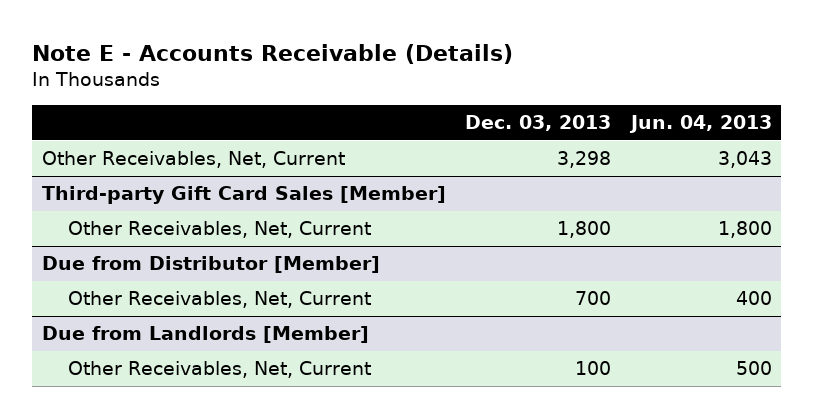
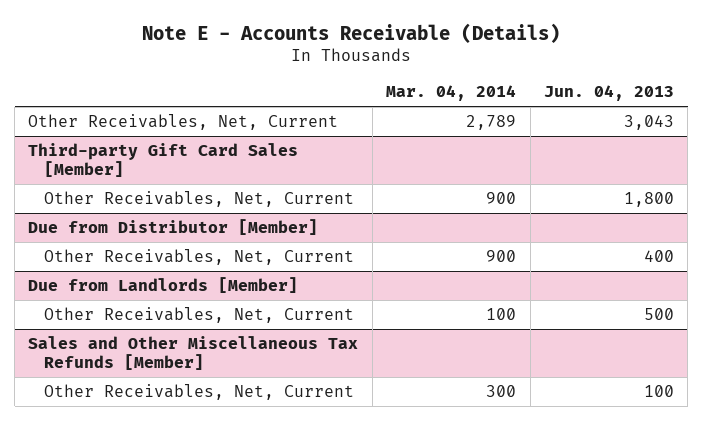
[465,115,612,132] Dec. 03, 2013 -> none
none -> [386,85,517,102] Mar. 04, 2014
none -> [28,335,359,371] Sales and Other Miscellaneous Tax Refunds [Member]
none -> [43,383,354,400] Other Receivables, Net, Current

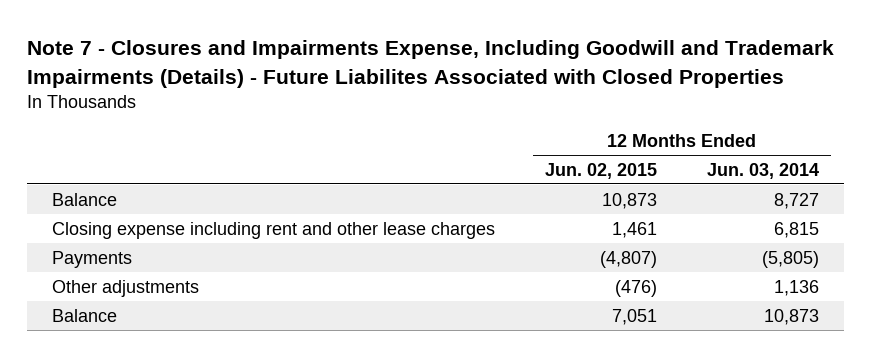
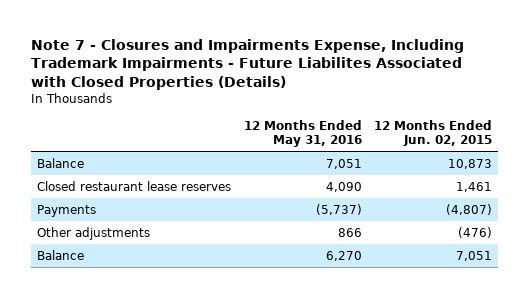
[27,40,835,88] Note 7 - Closures and Impairments Expense, Including Goodwill and Trademark Impairments (Details) - Future Liabilites Associated with Closed Properties -> [31,38,465,90] Note 7 - Closures and Impairments Expense, Including Trademark Impairments - Future Liabilites Associated with Closed Properties (Details)
[707,162,820,179] Jun. 03, 2014 -> none
none -> [243,120,362,148] 12 Months Ended May 31, 2016
[52,221,496,239] Closing expense including rent and other lease charges -> [37,180,232,191] Closed restaurant lease reserves

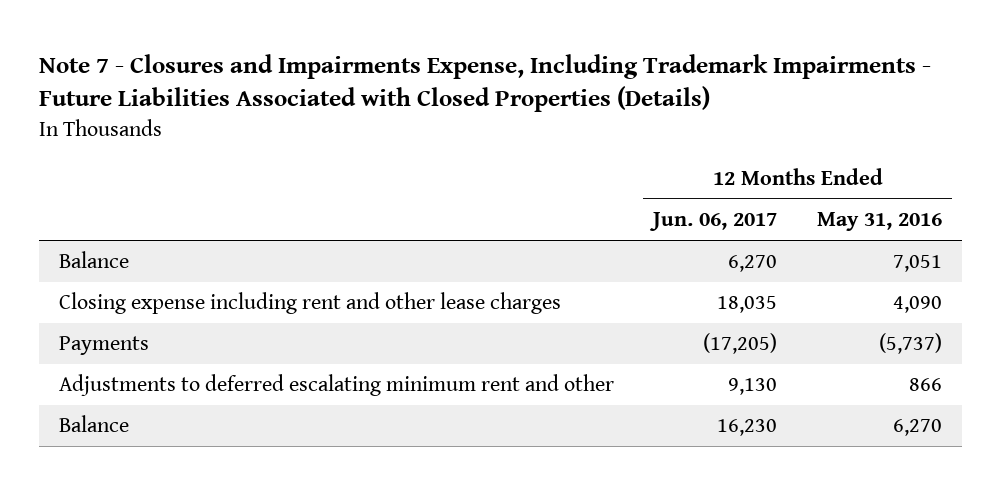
[31,38,465,90] Note 7 - Closures and Impairments Expense, Including Trademark Impairments - Future Liabilites Associated with Closed Properties (Details) -> [38,53,931,113] Note 7 - Closures and Impairments Expense, Including Trademark Impairments - Future Liabilities Associated with Closed Properties (Details)
[373,120,492,147] 12 Months Ended Jun. 02, 2015 -> none
none -> [649,212,778,232] Jun. 06, 2017
[37,180,232,191] Closed restaurant lease reserves -> [58,292,561,315] Closing expense including rent and other lease charges
[37,226,151,240] Other adjustments -> [58,374,614,397] Adjustments to deferred escalating minimum rent and other

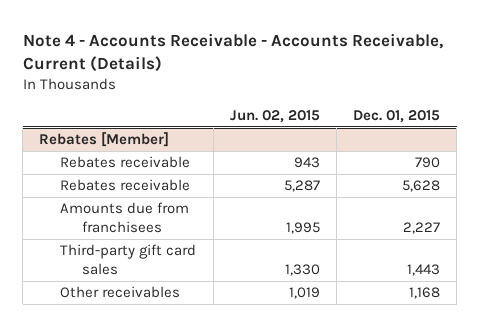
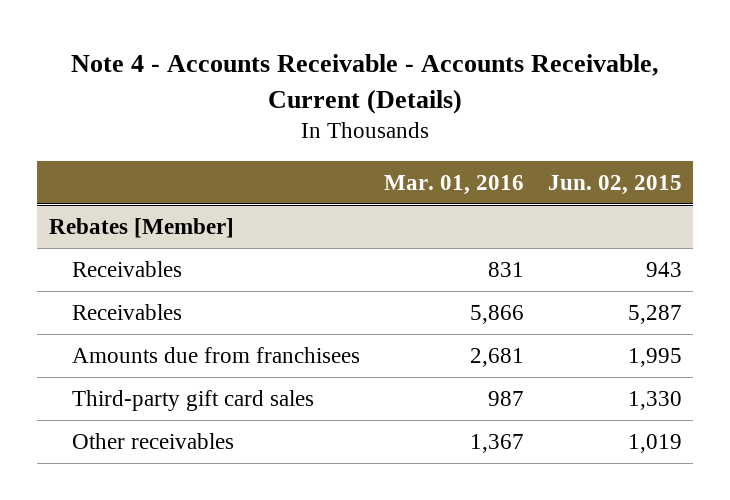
[353,109,441,123] Dec. 01, 2015 -> none
none -> [383,174,524,195] Mar. 01, 2016
[60,156,191,169] Rebates receivable -> [71,260,182,277] Receivables
[60,179,191,192] Rebates receivable -> [71,303,182,320] Receivables

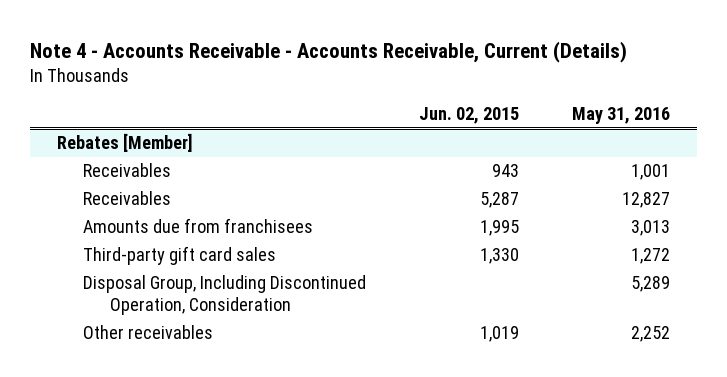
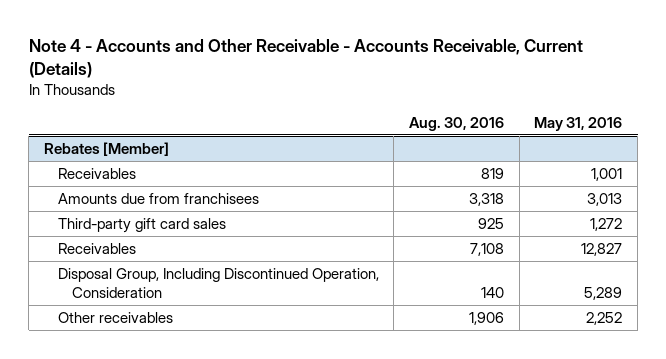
[30,40,628,63] Note 4 - Accounts Receivable - Accounts Receivable, Current (Details) -> [28,38,583,79] Note 4 - Accounts and Other Receivable - Accounts Receivable, Current (Details)
[419,107,520,125] Jun. 02, 2015 -> none
none -> [409,117,505,132] Aug. 30, 2016
[83,191,172,206] Receivables -> [57,242,136,254] Receivables

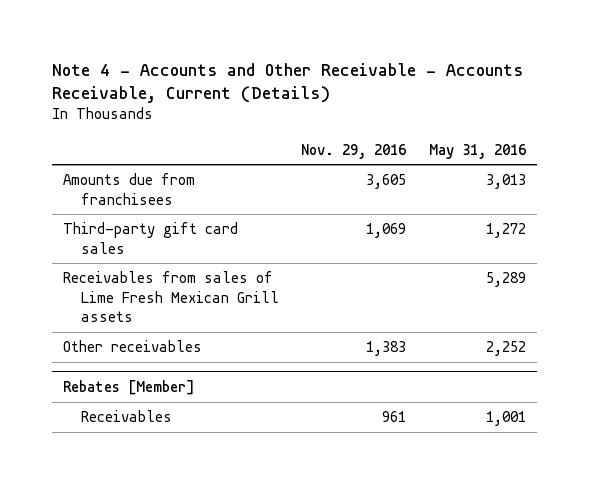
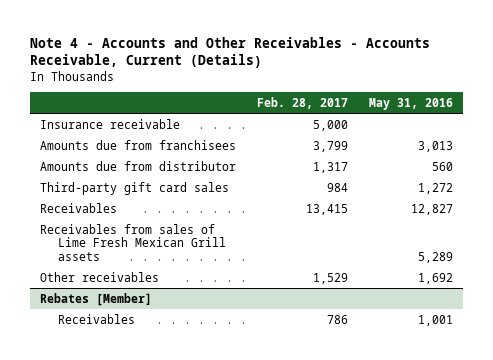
[52,62,524,104] Note 4 - Accounts and Other Receivable - Accounts Receivable, Current (Details) -> [29,36,430,69] Note 4 - Accounts and Other Receivables - Accounts Receivable, Current (Details)
[301,143,407,159] Nov. 29, 2016 -> none
none -> [256,96,348,109] Feb. 28, 2017
none -> [40,118,181,129] Insurance receivable
none -> [40,160,237,171] Amounts due from distributor
none -> [40,202,118,213] Receivables
[485,341,526,357] 2,252 -> [417,272,453,284] 1,692

